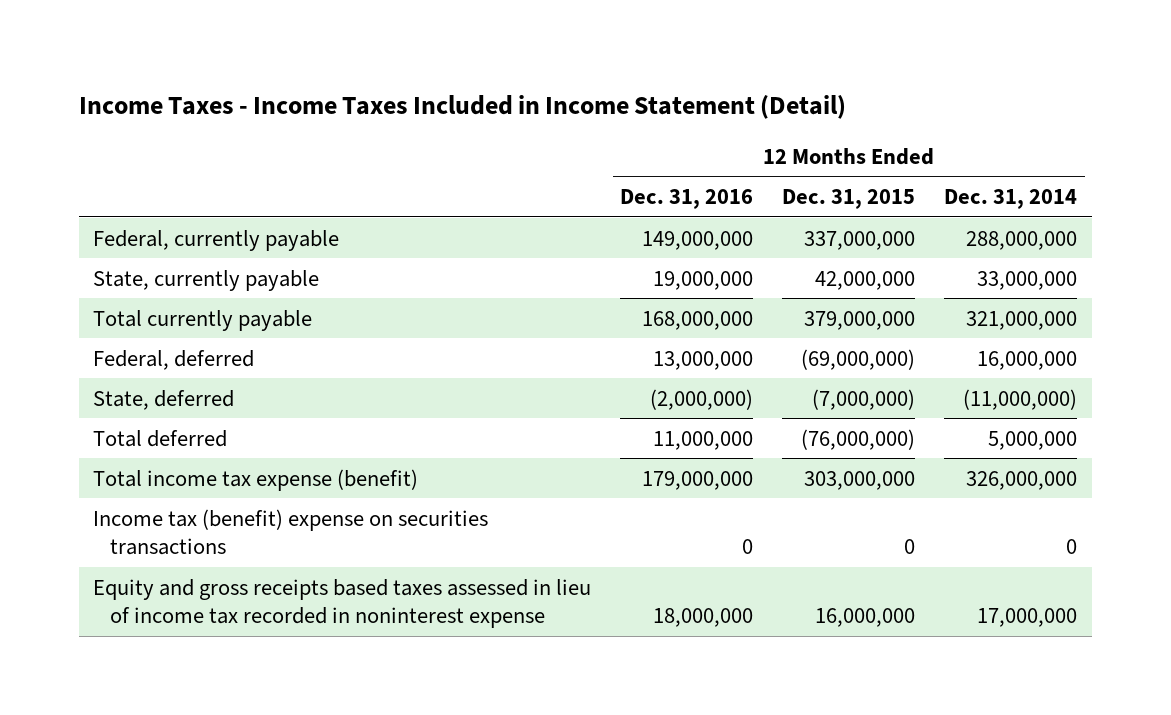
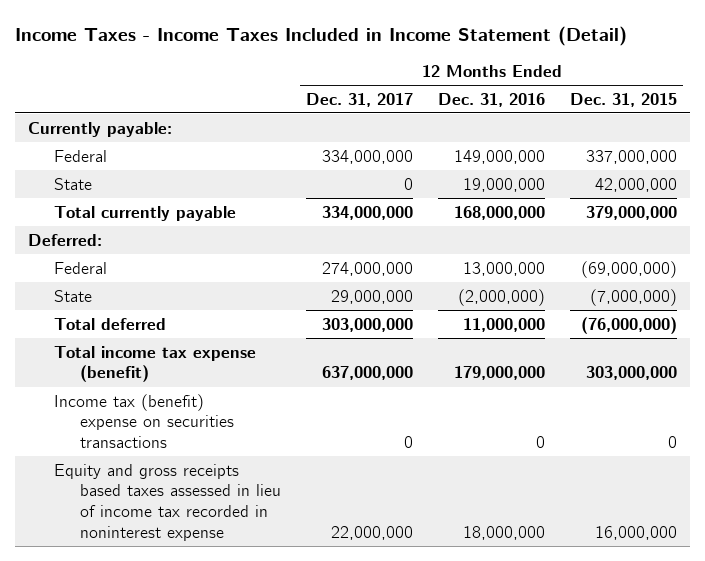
[944,189,1078,210] Dec. 31, 2014 -> none
none -> [306,92,414,107] Dec. 31, 2017
none -> [27,121,172,137] Currently payable:
[93,229,340,251] Federal, currently payable -> [54,149,108,162] Federal
[93,269,320,291] State, currently payable -> [54,177,93,190] State
none -> [27,233,102,246] Deferred:
[93,349,255,370] Federal, deferred -> [54,261,108,274] Federal
[93,389,235,410] State, deferred -> [54,289,93,302] State

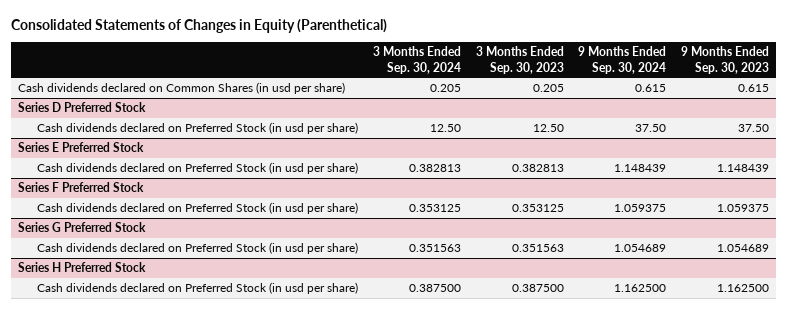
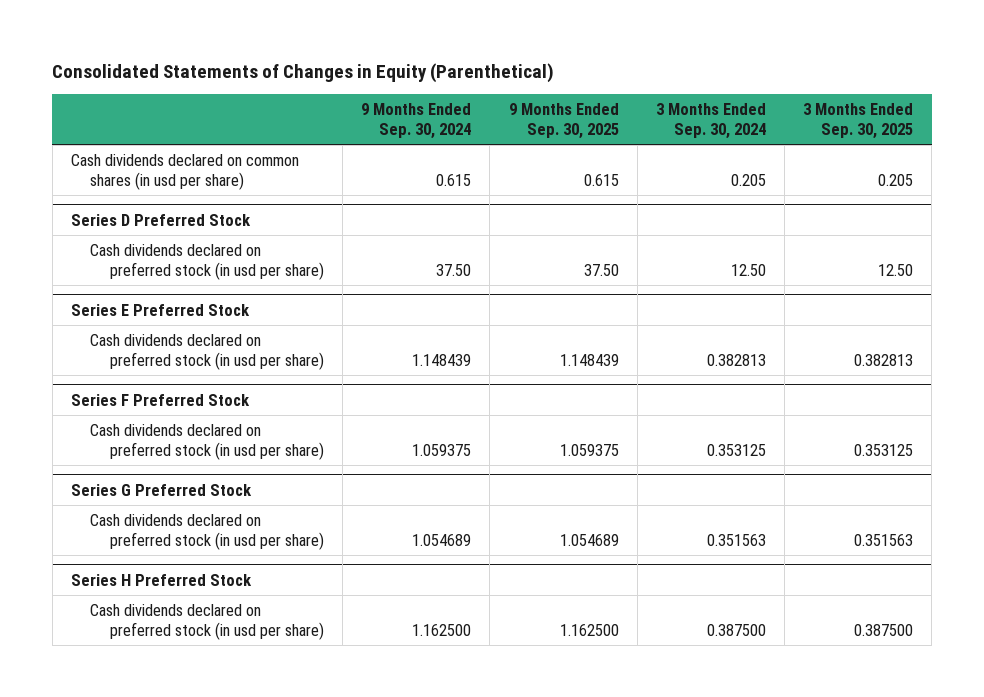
[475,46,564,74] 3 Months Ended Sep. 30, 2023 -> none
[681,46,770,74] 9 Months Ended Sep. 30, 2023 -> none
none -> [508,103,619,139] 9 Months Ended Sep. 30, 2025
none -> [803,103,914,139] 3 Months Ended Sep. 30, 2025
[18,82,346,95] Cash dividends declared on Common Shares (in usd per share) -> [71,154,300,190] Cash dividends declared on common shares (in usd per share)
[37,122,359,135] Cash dividends declared on Preferred Stock (in usd per share) -> [90,244,324,280] Cash dividends declared on preferred stock (in usd per share)
[37,162,359,175] Cash dividends declared on Preferred Stock (in usd per share) -> [90,334,324,370] Cash dividends declared on preferred stock (in usd per share)
[37,202,359,215] Cash dividends declared on Preferred Stock (in usd per share) -> [90,424,324,460] Cash dividends declared on preferred stock (in usd per share)
[37,242,359,255] Cash dividends declared on Preferred Stock (in usd per share) -> [90,514,324,550] Cash dividends declared on preferred stock (in usd per share)
[37,282,359,295] Cash dividends declared on Preferred Stock (in usd per share) -> [90,604,324,640] Cash dividends declared on preferred stock (in usd per share)

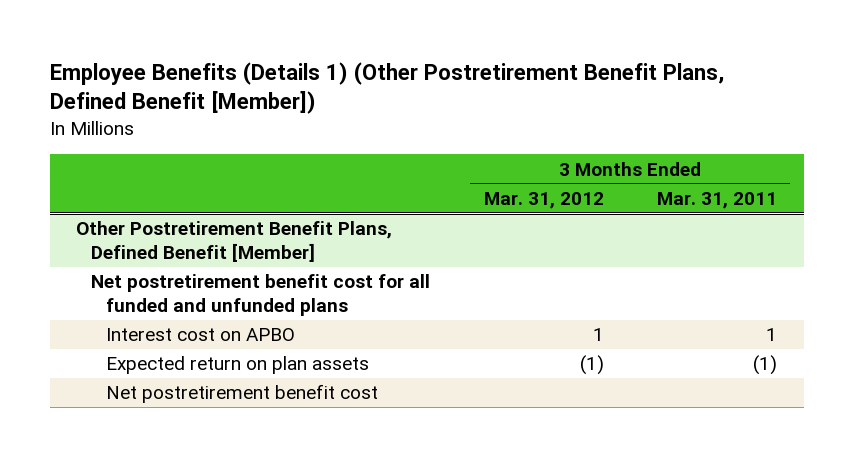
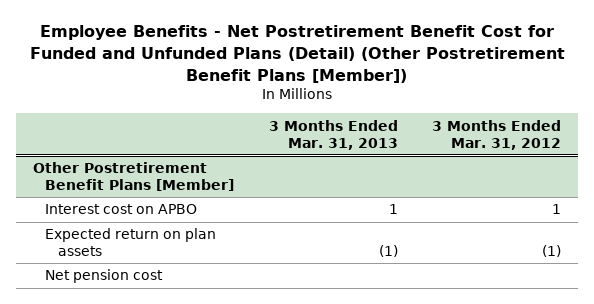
[49,61,724,115] Employee Benefits (Details 1) (Other Postretirement Benefit Plans, Defined Benefit [Member]) -> [29,25,565,83] Employee Benefits - Net Postretirement Benefit Cost for Funded and Unfunded Plans (Detail) (Other Postretirement Benefit Plans [Member])
[657,191,778,209] Mar. 31, 2011 -> none
none -> [268,119,398,150] 3 Months Ended Mar. 31, 2013
[91,274,431,317] Net postretirement benefit cost for all funded and unfunded plans -> none
[76,221,393,263] Other Postretirement Benefit Plans, Defined Benefit [Member] -> [32,162,235,192] Other Postretirement Benefit Plans [Member]
[106,384,379,404] Net postretirement benefit cost -> [45,269,164,284] Net pension cost

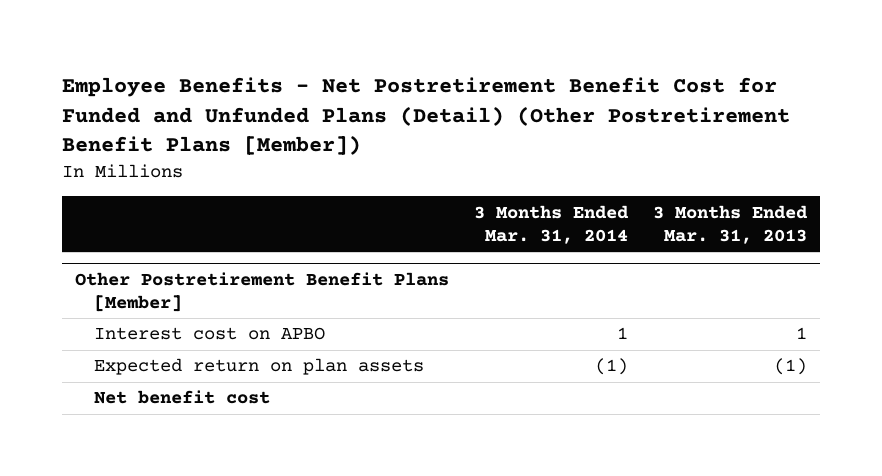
[431,119,561,150] 3 Months Ended Mar. 31, 2012 -> none
none -> [473,204,629,244] 3 Months Ended Mar. 31, 2014
[45,269,164,284] Net pension cost -> [93,390,270,405] Net benefit cost

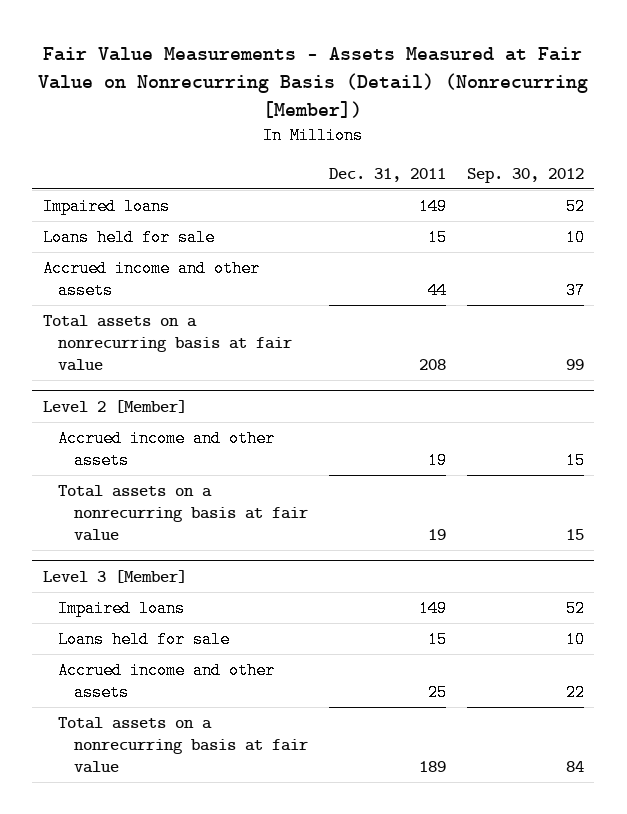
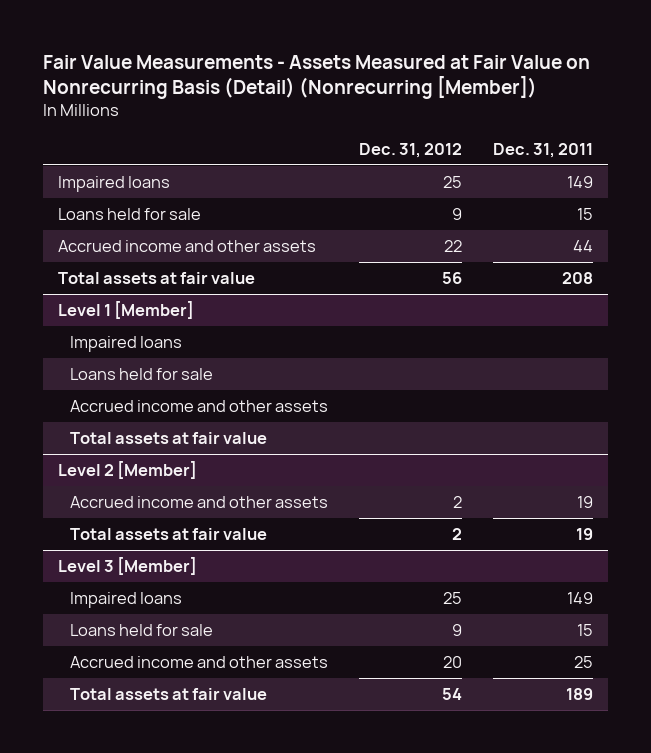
[466,167,584,183] Sep. 30, 2012 -> none
none -> [358,142,462,158] Dec. 31, 2012
[42,315,293,371] Total assets on a nonrecurring basis at fair value -> [58,271,256,284] Total assets at fair value
none -> [58,300,195,319] Level 1 [Member]
none -> [70,335,183,352] Impaired loans
none -> [70,367,214,380] Loans held for sale
none -> [70,399,329,412] Accrued income and other assets
none -> [70,431,268,444] Total assets at fair value
[58,485,308,541] Total assets on a nonrecurring basis at fair value -> [70,527,268,540] Total assets at fair value
[58,717,308,773] Total assets on a nonrecurring basis at fair value -> [70,687,268,700] Total assets at fair value

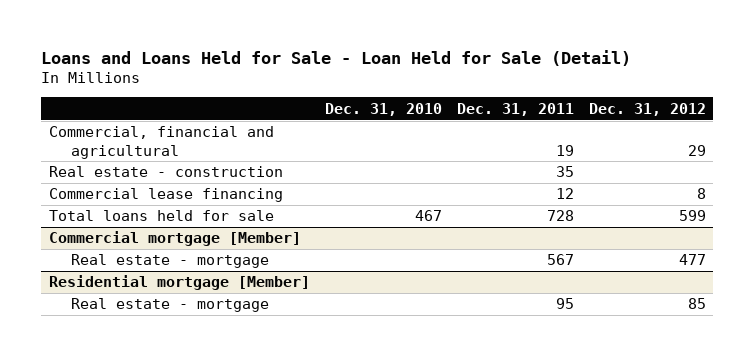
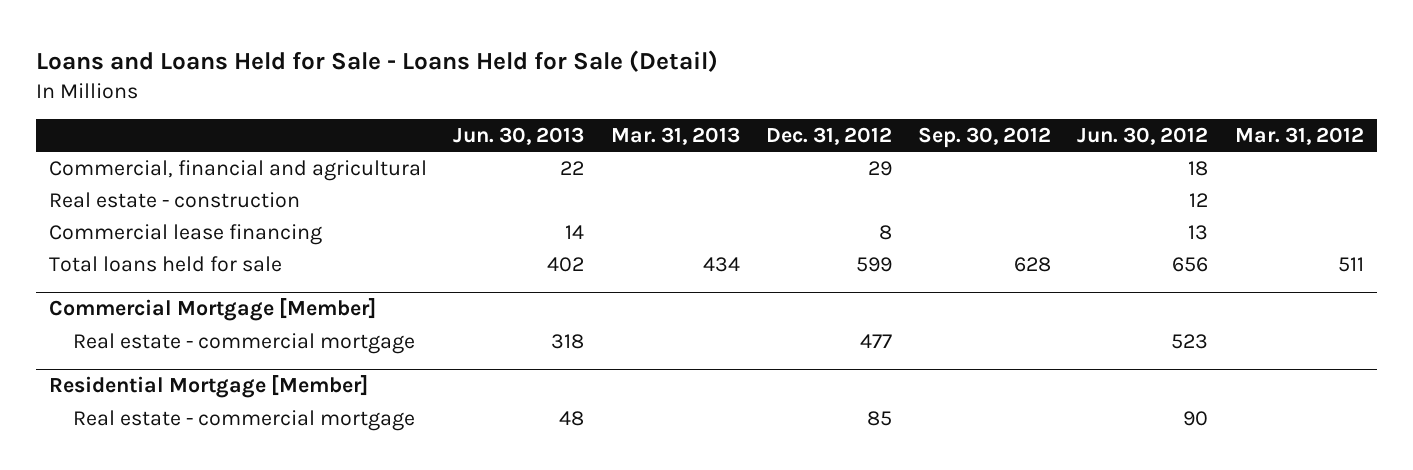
[41,49,632,66] Loans and Loans Held for Sale - Loan Held for Sale (Detail) -> [36,50,719,73] Loans and Loans Held for Sale - Loans Held for Sale (Detail)
[324,102,442,116] Dec. 31, 2010 -> none
[456,102,574,116] Dec. 31, 2011 -> none
none -> [453,126,585,145] Jun. 30, 2013
none -> [610,126,740,145] Mar. 31, 2013
none -> [918,126,1052,148] Sep. 30, 2012
none -> [1077,126,1209,145] Jun. 30, 2012
none -> [1234,126,1364,145] Mar. 31, 2012
[48,231,301,247] Commercial mortgage [Member] -> [49,298,377,322] Commercial Mortgage [Member]
[71,254,270,269] Real estate - mortgage -> [73,332,416,354] Real estate - commercial mortgage
[48,275,310,291] Residential mortgage [Member] -> [49,375,369,399] Residential Mortgage [Member]
[71,298,270,313] Real estate - mortgage -> [73,409,416,431] Real estate - commercial mortgage

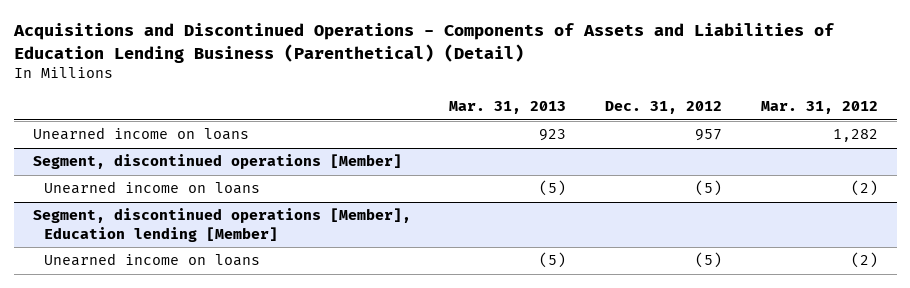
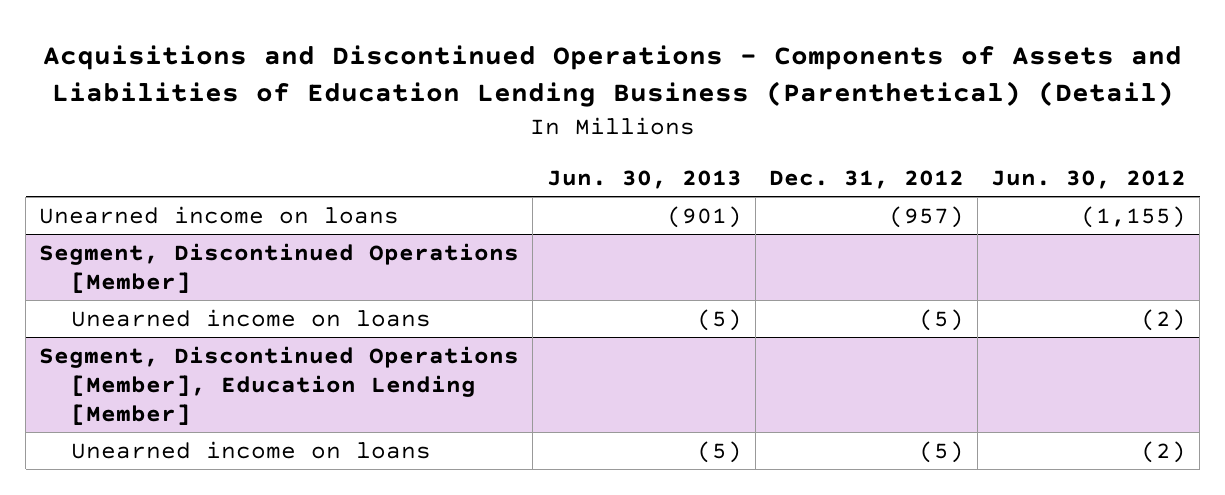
[449,101,567,115] Mar. 31, 2013 -> none
[760,101,878,115] Mar. 31, 2012 -> none
none -> [546,169,742,189] Jun. 30, 2013
none -> [991,169,1187,189] Jun. 30, 2012
[695,129,723,142] 957 -> [888,205,964,228] (957)
[32,154,402,170] Segment, discontinued operations [Member] -> [39,242,520,293] Segment, Discontinued Operations [Member]
[32,208,411,242] Segment, discontinued operations [Member], Education lending [Member] -> [39,345,520,425] Segment, Discontinued Operations [Member], Education Lending [Member]

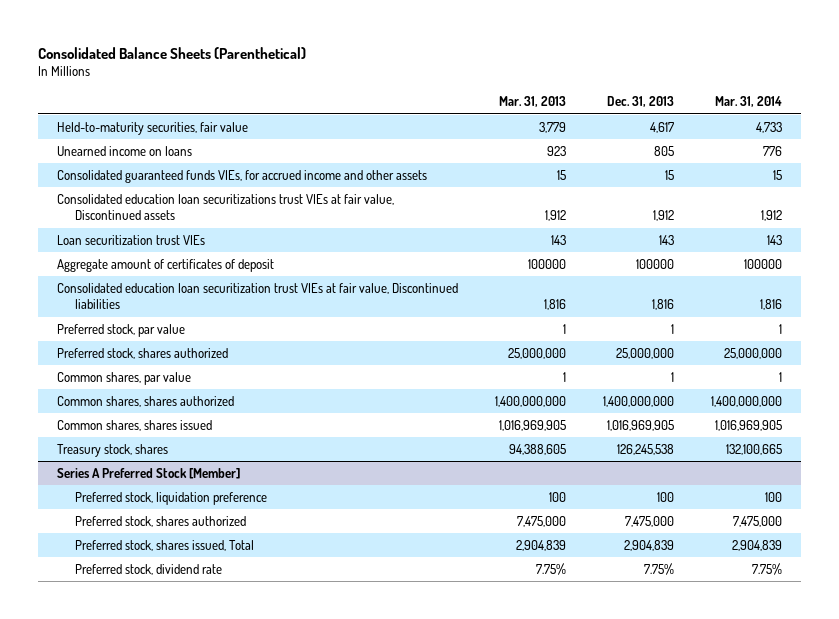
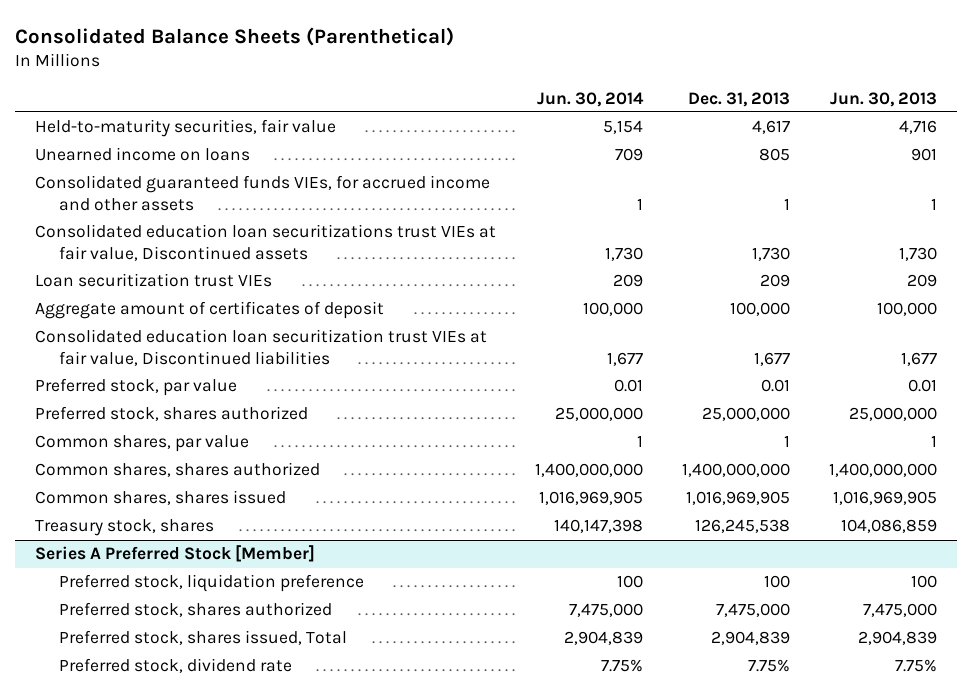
[498,96,566,108] Mar. 31, 2013 -> none
[715,96,783,108] Mar. 31, 2014 -> none
none -> [536,91,644,107] Jun. 30, 2014
none -> [830,91,938,107] Jun. 30, 2013
[664,169,674,180] 15 -> [783,198,790,211] 1
[652,210,674,222] 1,912 -> [751,247,790,262] 1,730
[658,234,674,245] 143 -> [759,274,790,288] 209
[635,258,674,269] 100000 -> [729,302,790,317] 100,000
[651,299,674,311] 1,816 -> [753,352,790,367] 1,677
[670,323,674,334] 1 -> [760,379,790,393] 0.01

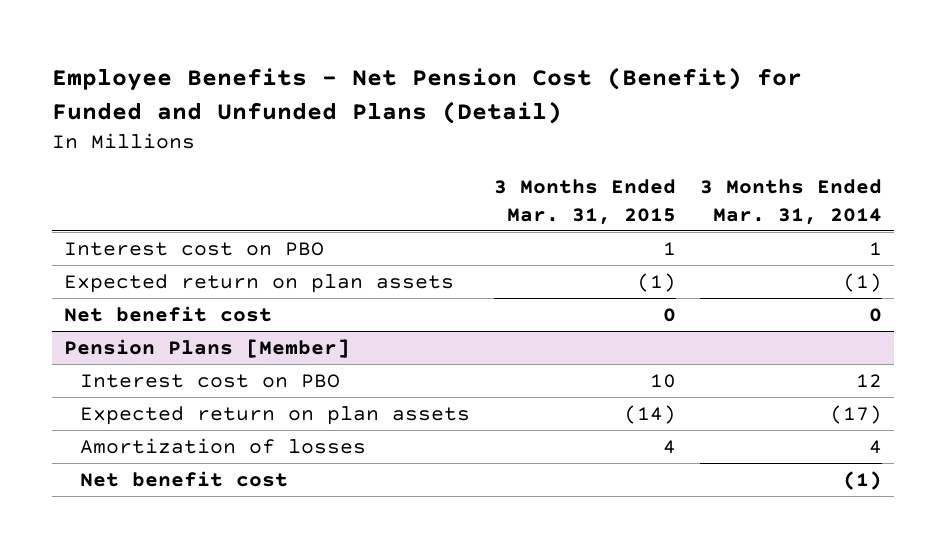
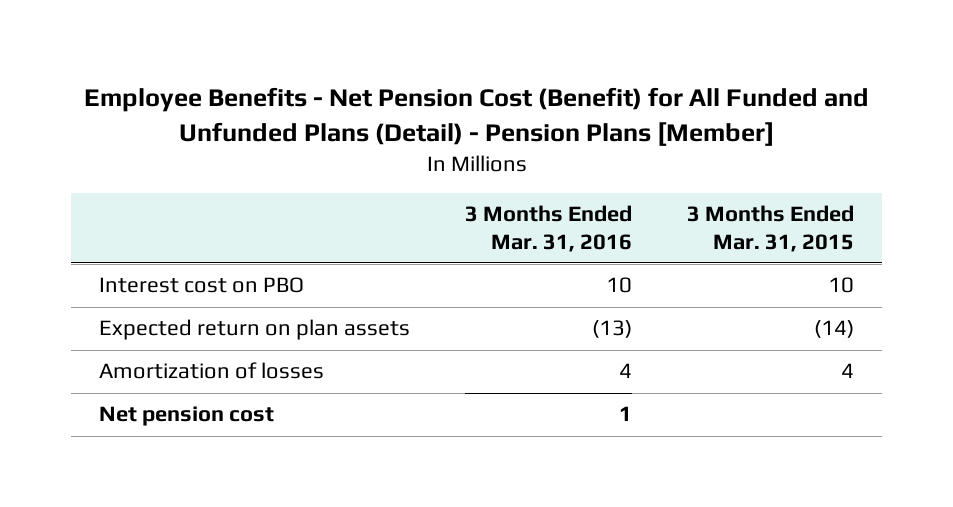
[51,67,802,124] Employee Benefits - Net Pension Cost (Benefit) for Funded and Unfunded Plans (Detail) -> [83,86,869,146] Employee Benefits - Net Pension Cost (Benefit) for All Funded and Unfunded Plans (Detail) - Pension Plans [Member]
[700,178,883,225] 3 Months Ended Mar. 31, 2014 -> none
none -> [465,205,633,252] 3 Months Ended Mar. 31, 2016
[63,241,324,256] Interest cost on PBO -> none
[63,273,454,293] Expected return on plan assets -> none
[63,305,272,322] Net benefit cost -> none
[63,338,350,358] Pension Plans [Member] -> none
[80,470,289,487] Net benefit cost -> [99,406,275,427] Net pension cost

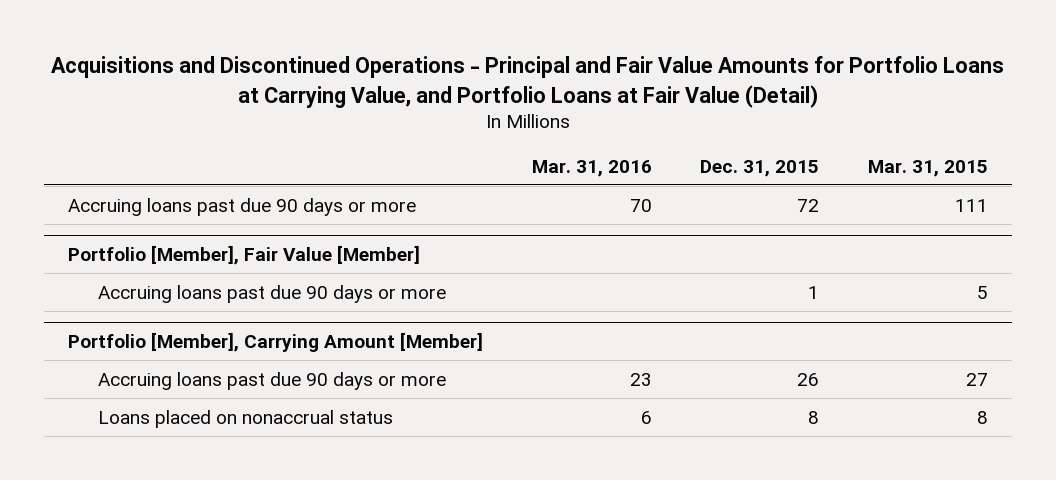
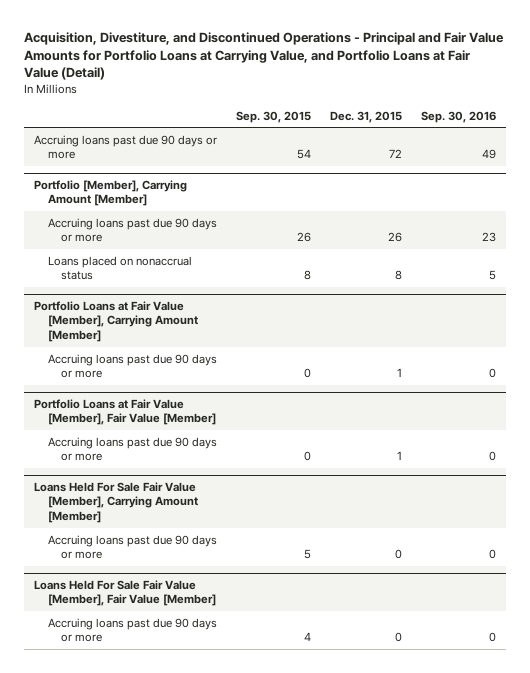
[51,56,1005,108] Acquisitions and Discontinued Operations - Principal and Fair Value Amounts for Portfolio Loans at Carrying Value, and Portfolio Loans at Fair Value (Detail) -> [24,32,505,81] Acquisition, Divestiture, and Discontinued Operations - Principal and Fair Value Amounts for Portfolio Loans at Carrying Value, and Portfolio Loans at Fair Value (Detail)
[531,159,652,177] Mar. 31, 2016 -> none
[867,159,988,177] Mar. 31, 2015 -> none
none -> [236,110,312,123] Sep. 30, 2015
none -> [421,110,497,123] Sep. 30, 2016
[68,244,421,265] Portfolio [Member], Fair Value [Member] -> none
[98,284,447,303] Accruing loans past due 90 days or more -> none
none -> [34,300,198,343] Portfolio Loans at Fair Value [Member], Carrying Amount [Member]
none -> [47,353,217,379] Accruing loans past due 90 days or more
none -> [34,398,216,426] Portfolio Loans at Fair Value [Member], Fair Value [Member]
none -> [47,436,217,462] Accruing loans past due 90 days or more
none -> [34,481,198,524] Loans Held For Sale Fair Value [Member], Carrying Amount [Member]
none -> [47,534,217,560] Accruing loans past due 90 days or more
none -> [34,579,216,607] Loans Held For Sale Fair Value [Member], Fair Value [Member]
none -> [47,617,217,643] Accruing loans past due 90 days or more

